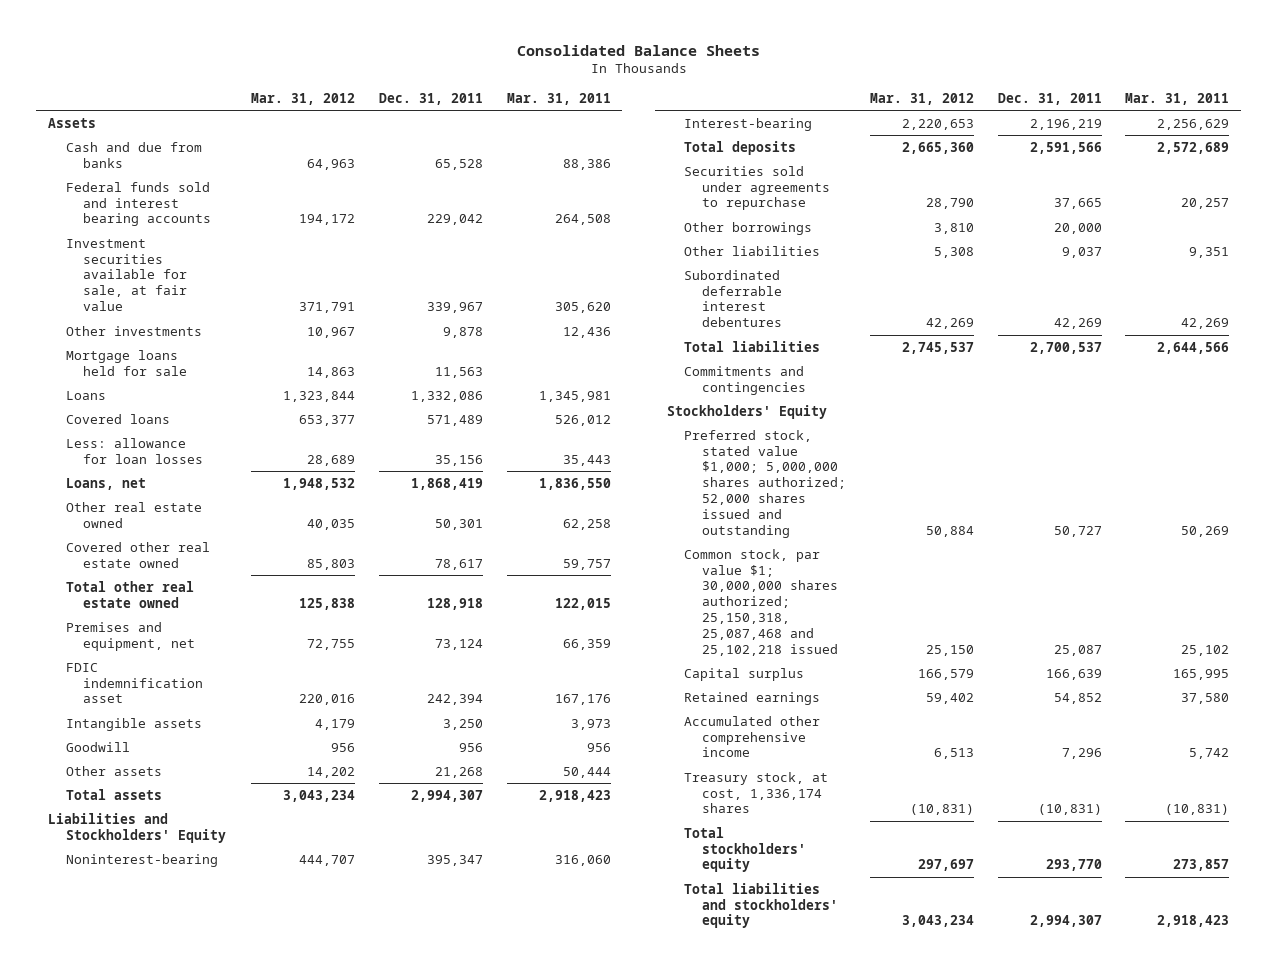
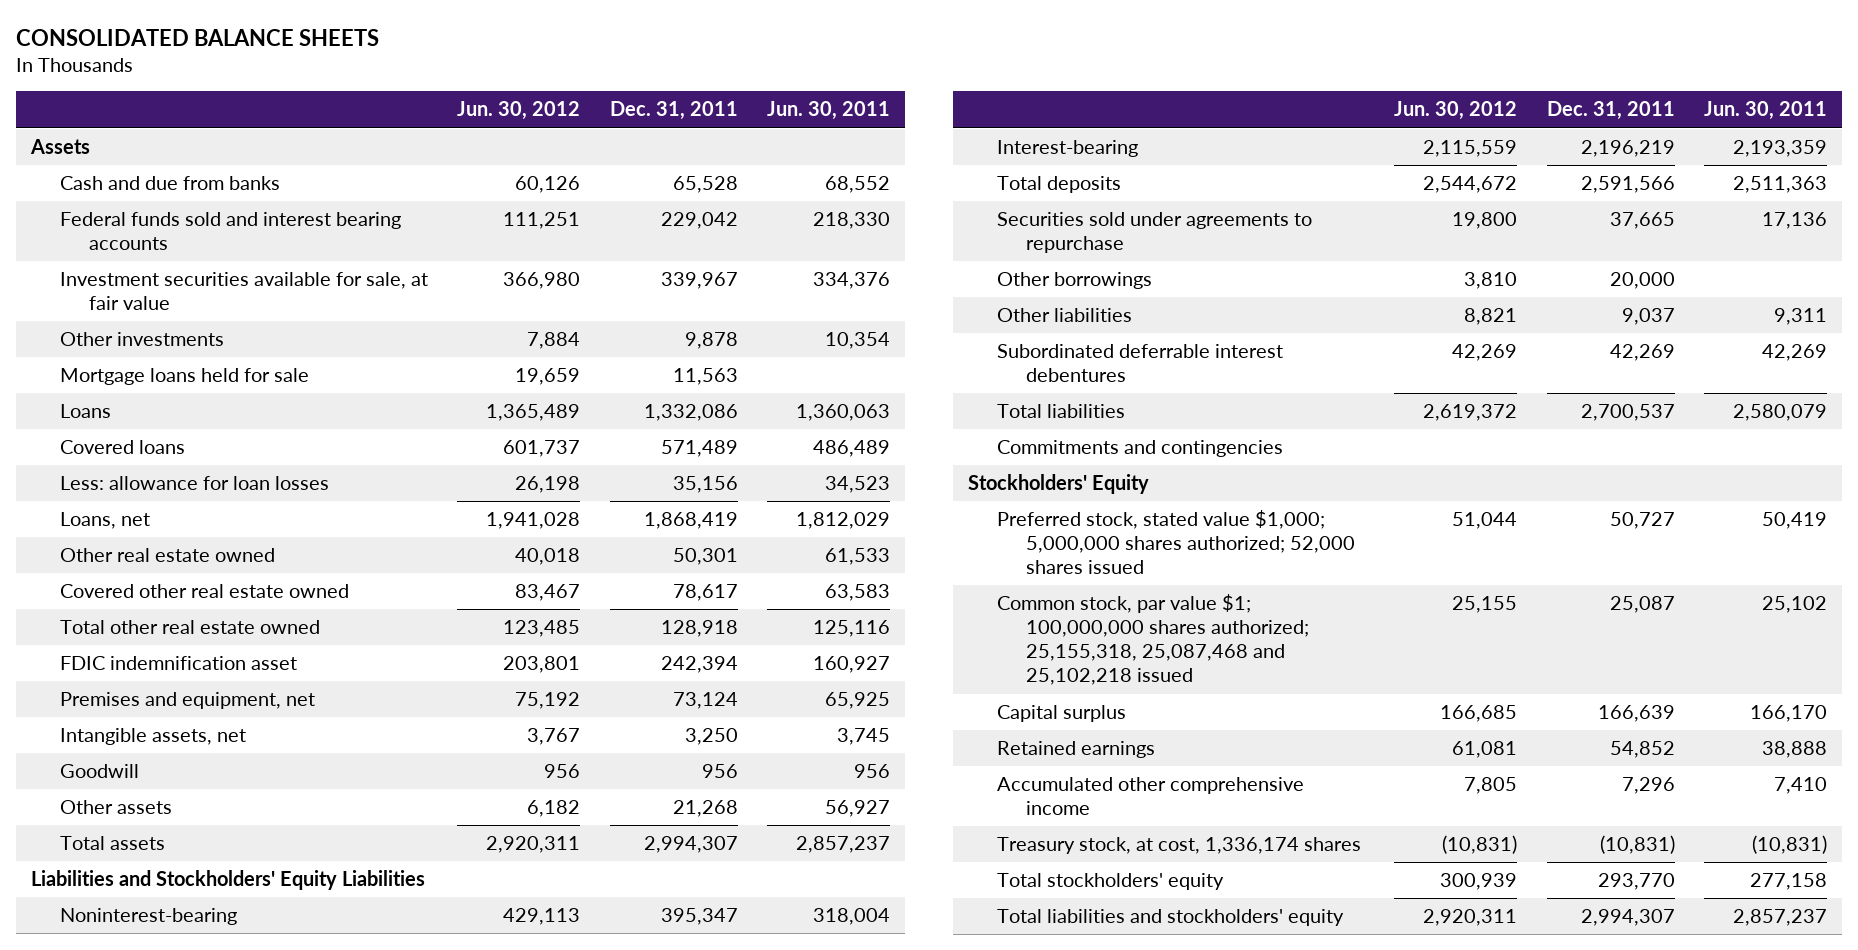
[516,45,760,57] Consolidated Balance Sheets -> [16,29,380,47] CONSOLIDATED BALANCE SHEETS
[251,92,356,105] Mar. 31, 2012 -> none
[506,92,611,105] Mar. 31, 2011 -> none
none -> [457,101,581,121] Jun. 30, 2012
none -> [767,101,891,121] Jun. 30, 2011
[65,621,196,651] Premises and equipment, net -> [59,692,315,710] Premises and equipment, net
[65,717,202,731] Intangible assets -> [59,728,246,746] Intangible assets, net
[47,812,226,843] Liabilities and Stockholders' Equity -> [30,870,425,891] Liabilities and Stockholders' Equity Liabilities
[684,429,847,539] Preferred stock, stated value $1,000; 5,000,000 shares authorized; 52,000 shares issued and outstanding -> [996,510,1355,575] Preferred stock, stated value $1,000; 5,000,000 shares authorized; 52,000 shares issued
[684,548,839,657] Common stock, par value $1; 30,000,000 shares authorized; 25,150,318, 25,087,468 and 25,102,218 issued -> [996,594,1309,686] Common stock, par value $1; 100,000,000 shares authorized; 25,155,318, 25,087,468 and 25,102,218 issued

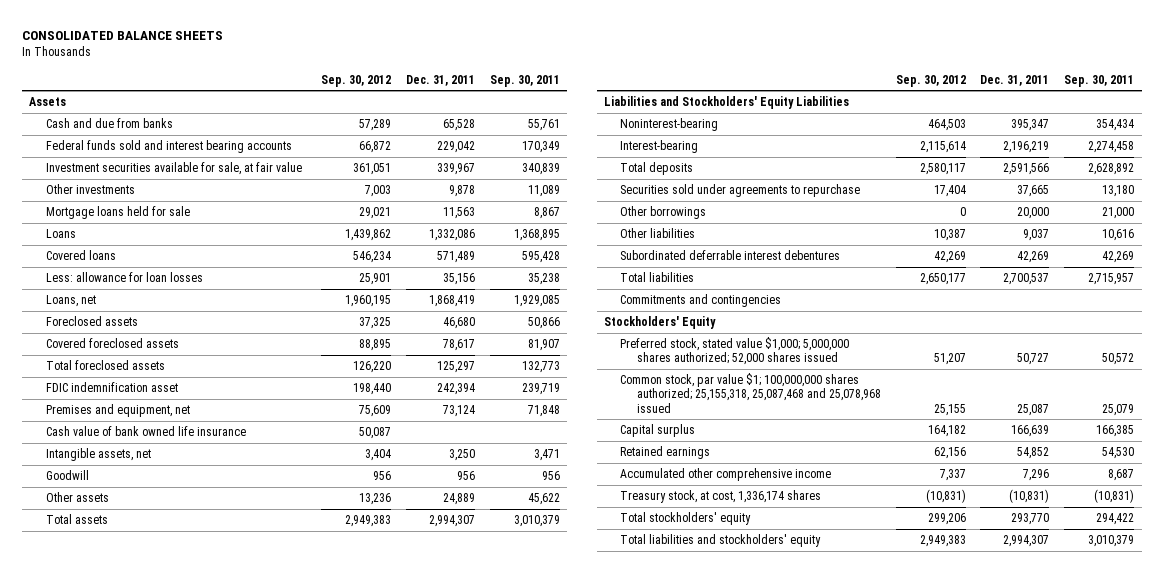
[457,101,581,121] Jun. 30, 2012 -> none
[767,101,891,121] Jun. 30, 2011 -> none
none -> [320,74,391,87] Sep. 30, 2012
none -> [489,74,560,87] Sep. 30, 2011
[59,548,275,563] Other real estate owned -> none
[59,620,320,635] Total other real estate owned -> none
none -> [45,316,138,327] Foreclosed assets
[59,584,349,599] Covered other real estate owned -> [45,338,179,349] Covered foreclosed assets
none -> [45,360,165,371] Total foreclosed assets
none -> [45,426,246,437] Cash value of bank owned life insurance
[672,800,738,818] 21,268 -> [442,493,475,506] 24,889
[996,594,1309,686] Common stock, par value $1; 100,000,000 shares authorized; 25,155,318, 25,087,468 and 25,102,218 issued -> [620,373,881,413] Common stock, par value $1; 100,000,000 shares authorized; 25,155,318, 25,087,468 and 25,078,968 issued

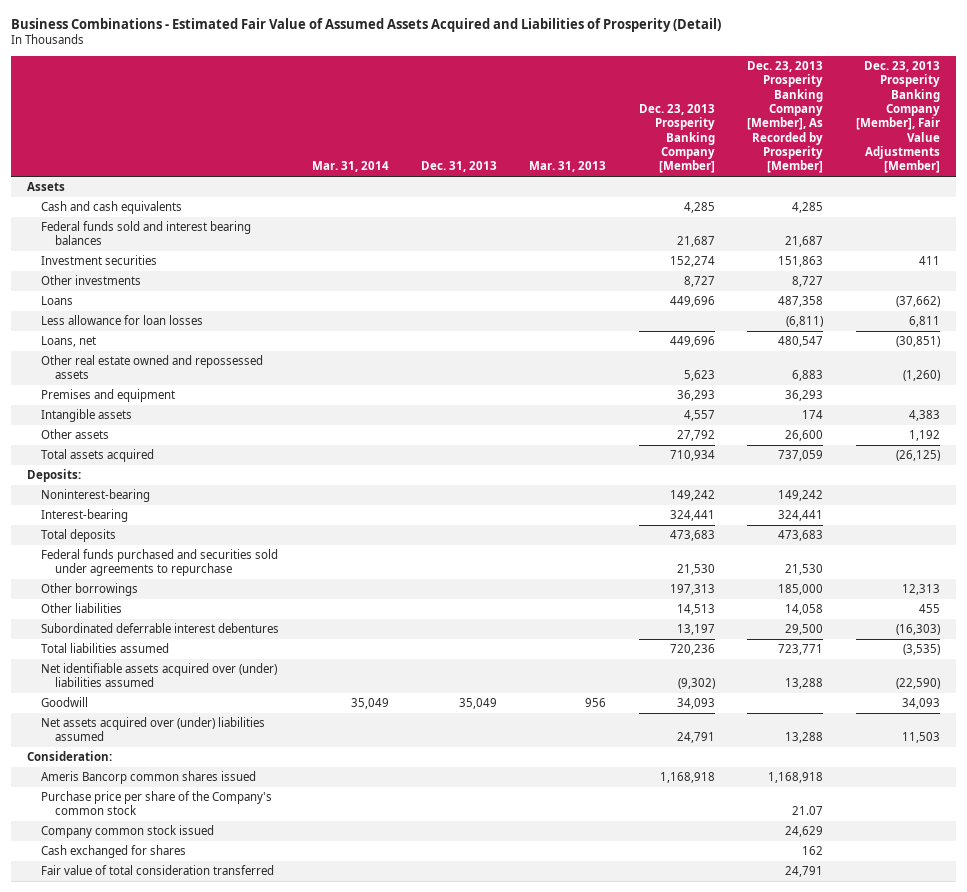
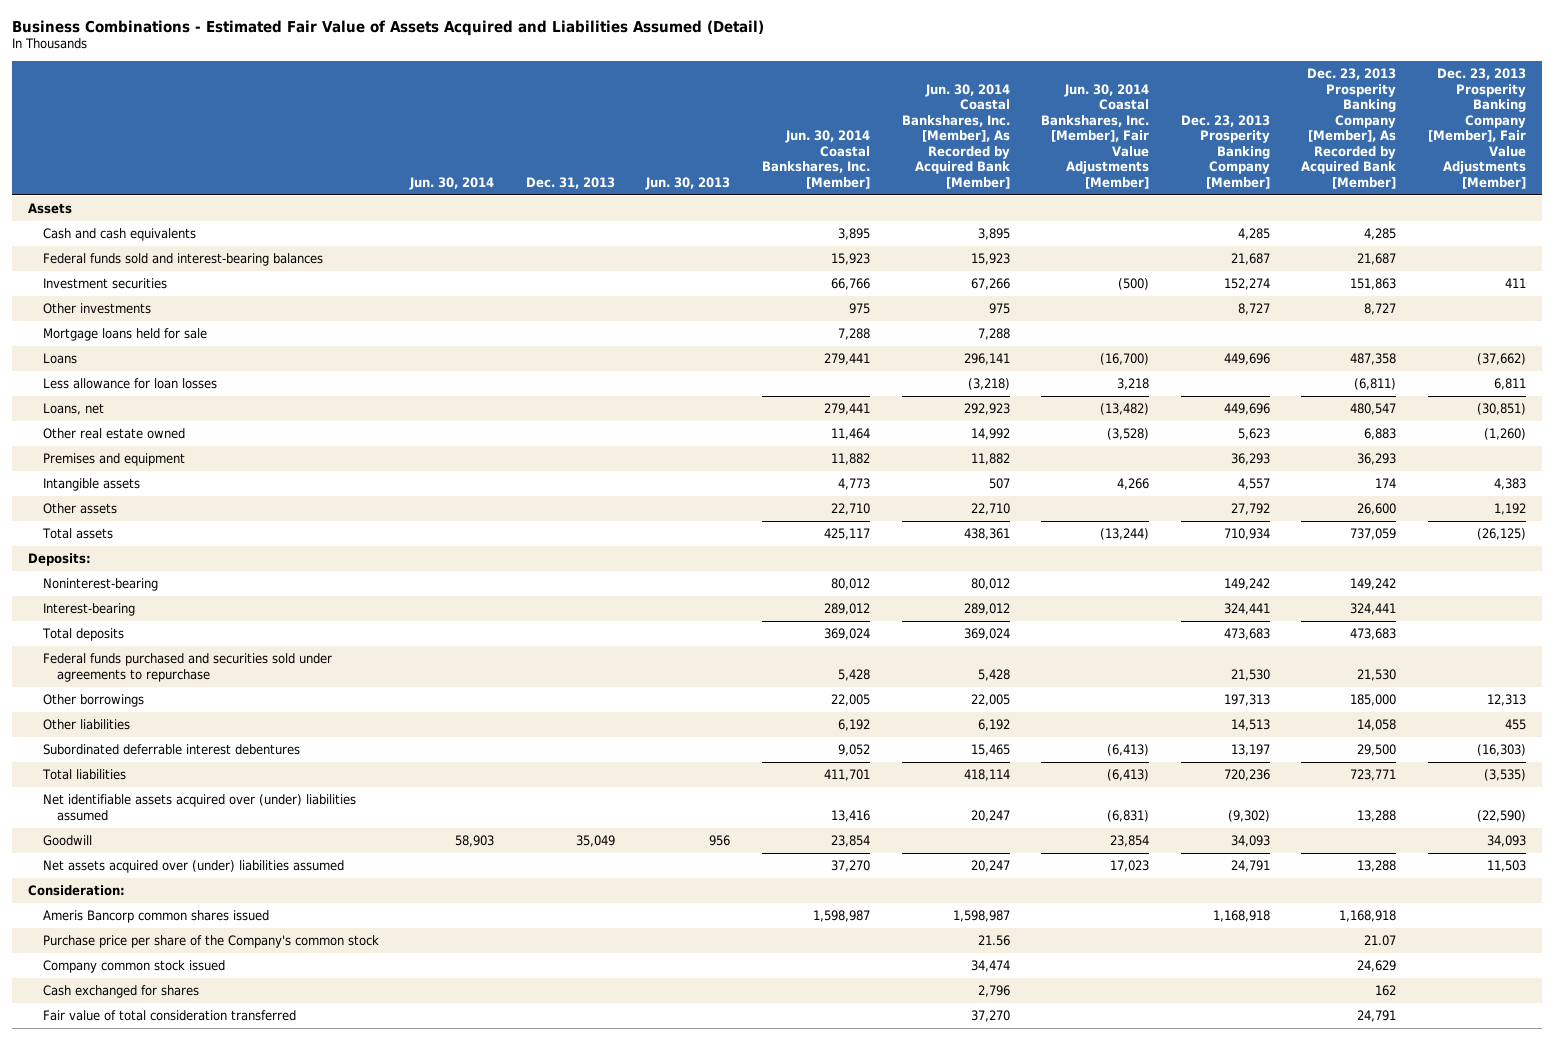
[11,17,722,32] Business Combinations - Estimated Fair Value of Assumed Assets Acquired and Liabilities of Prosperity (Detail) -> [12,19,765,36] Business Combinations - Estimated Fair Value of Assets Acquired and Liabilities Assumed (Detail)
[311,161,389,173] Mar. 31, 2014 -> none
[529,161,607,173] Mar. 31, 2013 -> none
[747,61,824,174] Dec. 23, 2013 Prosperity Banking Company [Member], As Recorded by Prosperity [Member] -> none
none -> [409,176,495,190] Jun. 30, 2014
none -> [645,176,731,190] Jun. 30, 2013
none -> [761,130,870,189] Jun. 30, 2014 Coastal Bankshares, Inc. [Member]
none -> [901,83,1010,189] Jun. 30, 2014 Coastal Bankshares, Inc. [Member], As Recorded by Acquired Bank [Member]
none -> [1041,83,1150,189] Jun. 30, 2014 Coastal Bankshares, Inc. [Member], Fair Value Adjustments [Member]
none -> [1301,68,1397,189] Dec. 23, 2013 Prosperity Banking Company [Member], As Recorded by Acquired Bank [Member]
[41,221,252,246] Federal funds sold and interest bearing balances -> [42,253,323,267] Federal funds sold and interest-bearing balances
none -> [42,328,207,342] Mortgage loans held for sale
[41,355,264,380] Other real estate owned and repossessed assets -> [42,428,185,440] Other real estate owned
[41,449,155,463] Total assets acquired -> [41,528,113,540] Total assets
[41,643,170,654] Total liabilities assumed -> [41,769,126,781] Total liabilities

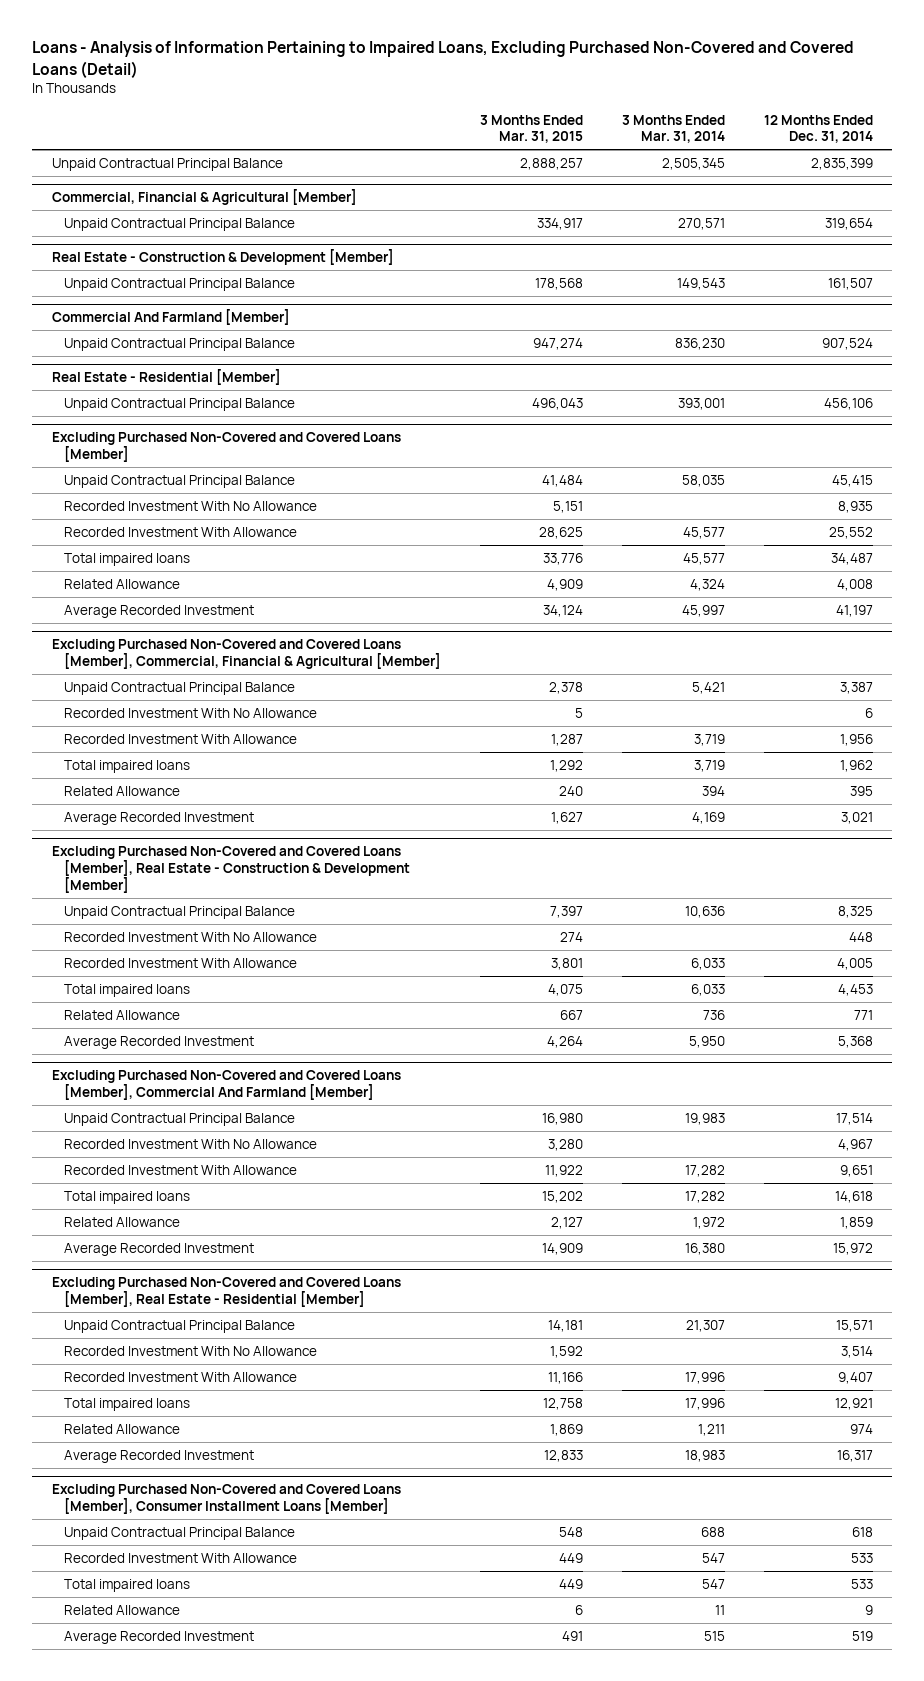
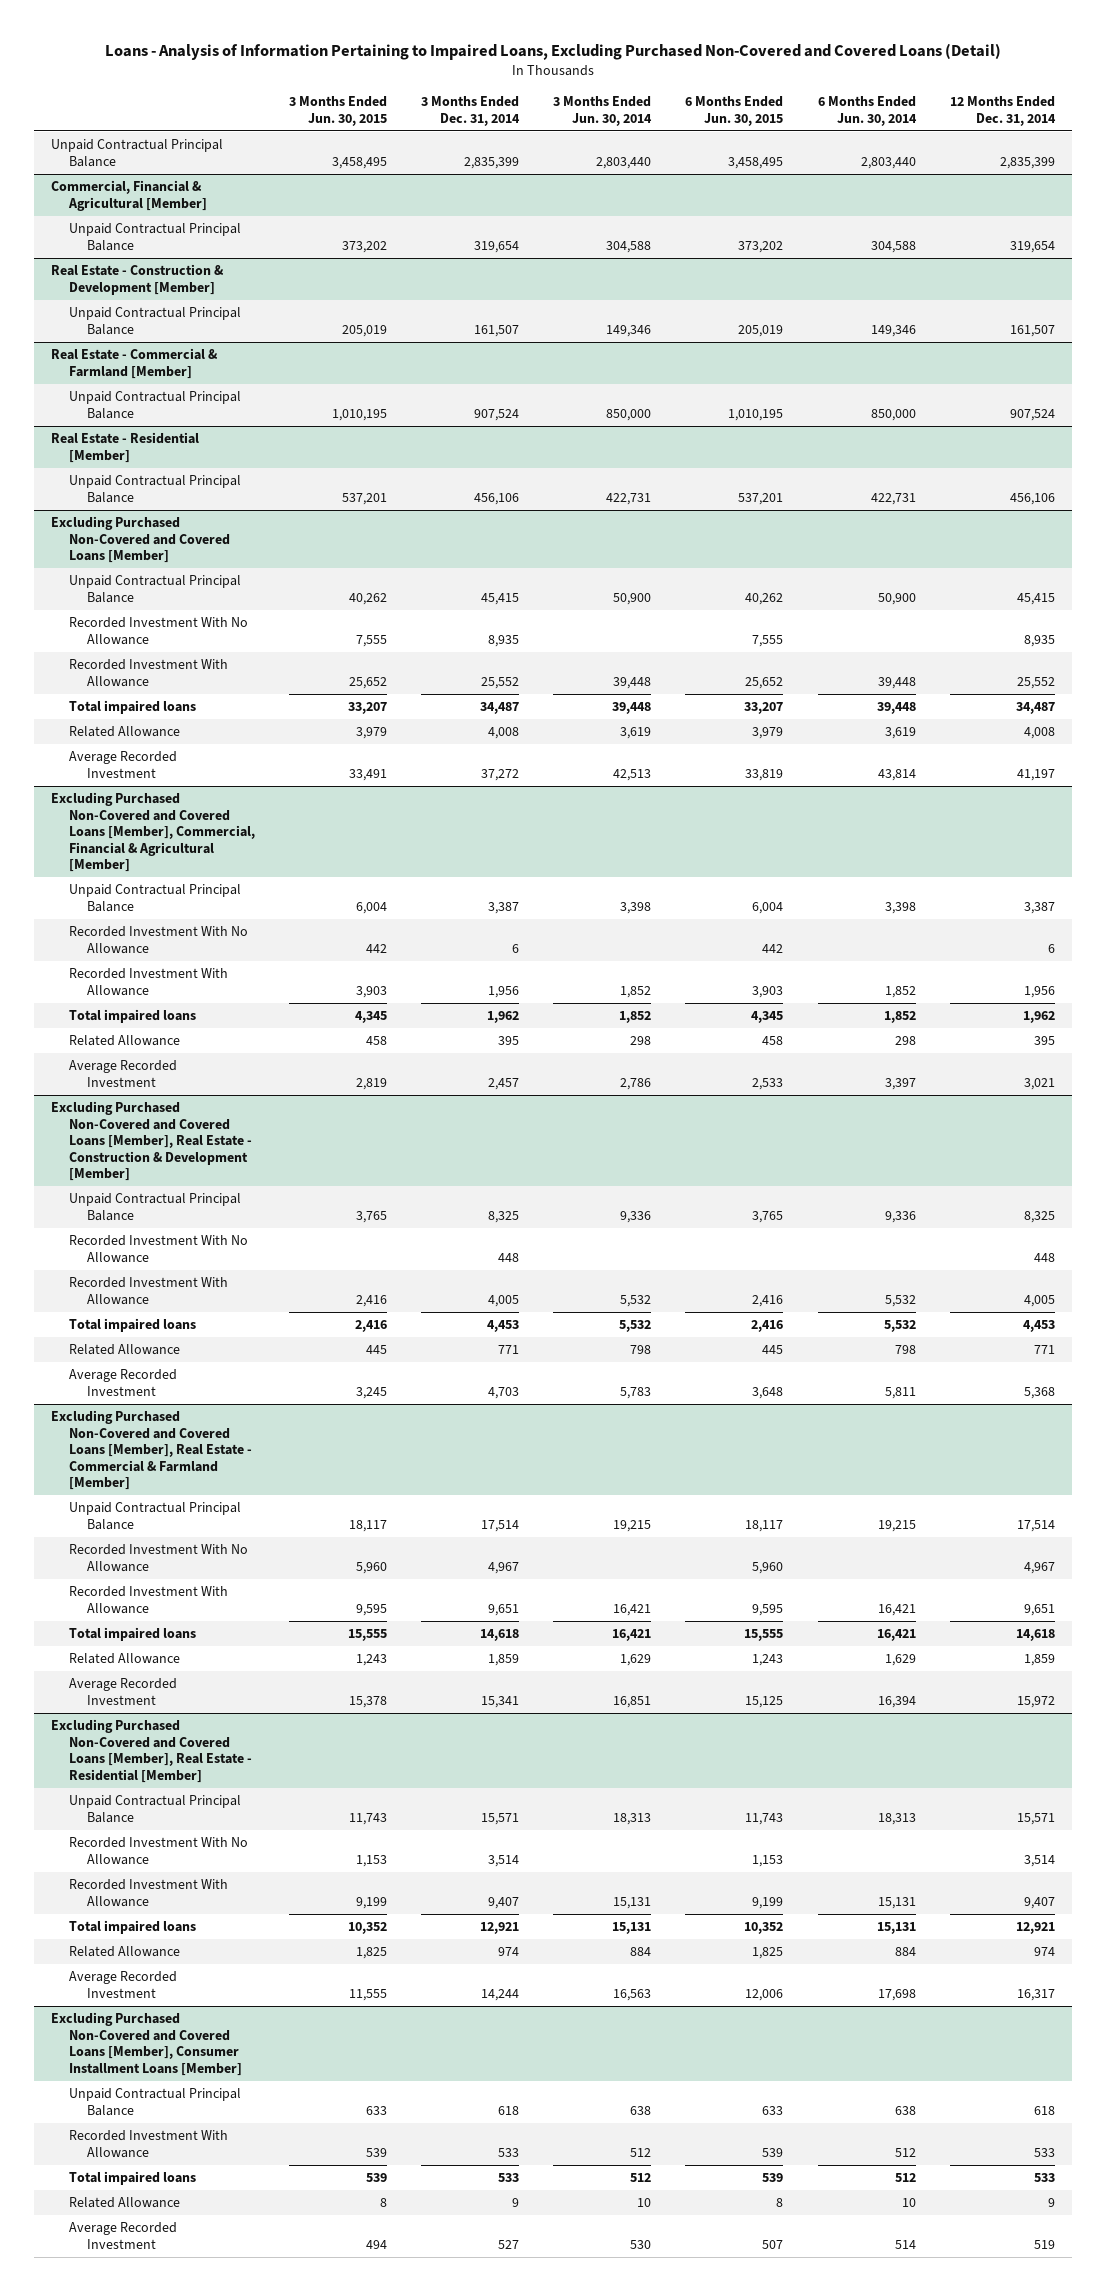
[479,114,583,144] 3 Months Ended Mar. 31, 2015 -> none
[621,114,725,144] 3 Months Ended Mar. 31, 2014 -> none
none -> [288,96,387,126] 3 Months Ended Jun. 30, 2015
none -> [421,96,521,126] 3 Months Ended Dec. 31, 2014
none -> [553,96,653,126] 3 Months Ended Jun. 30, 2014
none -> [685,96,784,126] 6 Months Ended Jun. 30, 2015
none -> [817,96,917,126] 6 Months Ended Jun. 30, 2014
[51,309,290,326] Commercial And Farmland [Member] -> [50,348,218,379] Real Estate - Commercial & Farmland [Member]
[51,1070,401,1101] Excluding Purchased Non-Covered and Covered Loans [Member], Commercial And Farmland [Member] -> [50,1410,252,1491] Excluding Purchased Non-Covered and Covered Loans [Member], Real Estate - Commercial & Farmland [Member]

